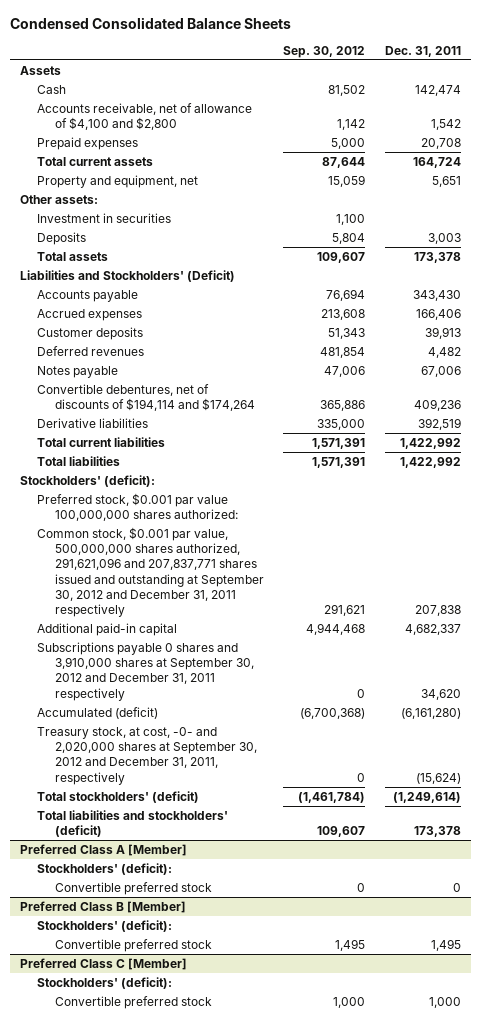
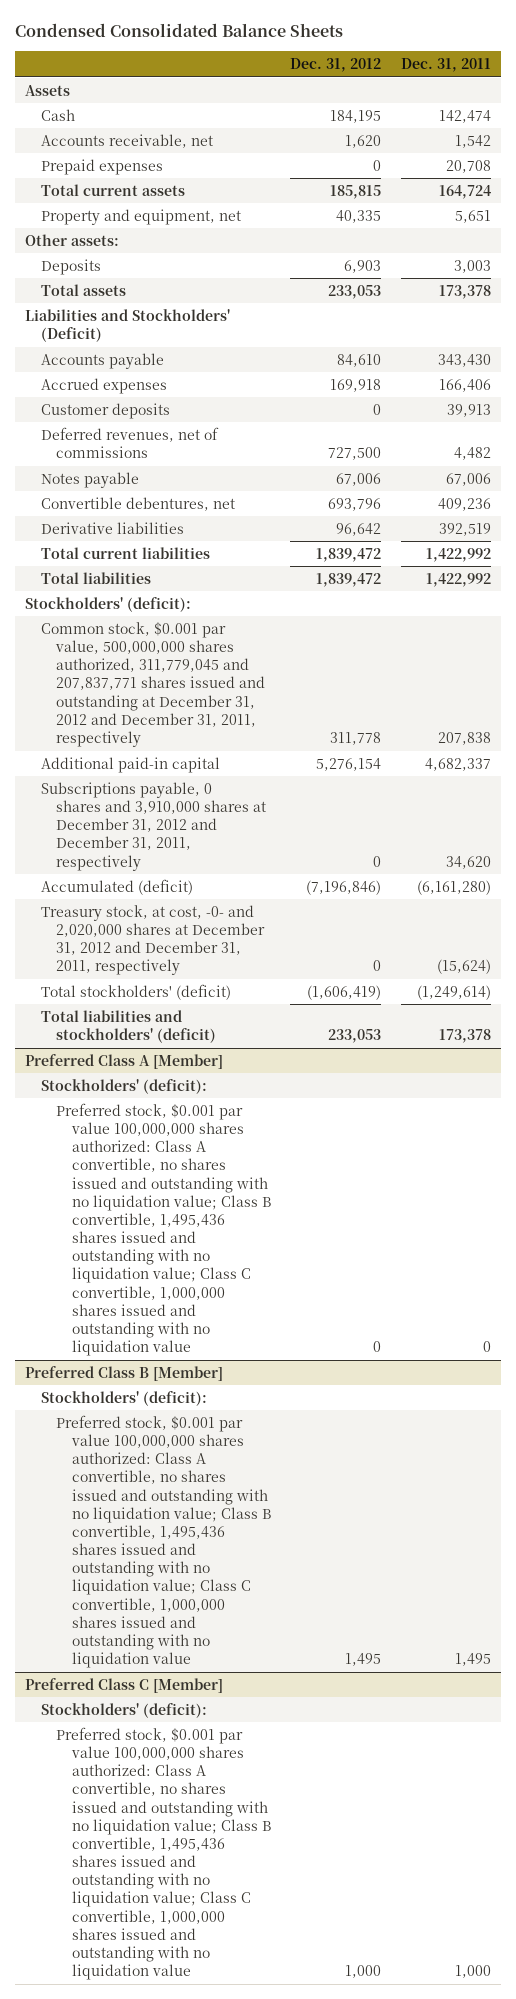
[283,45,366,58] Sep. 30, 2012 -> none
none -> [290,58,382,73] Dec. 31, 2012
[37,102,253,131] Accounts receivable, net of allowance of $4,100 and $2,800 -> [40,133,213,148] Accounts receivable, net
[37,212,172,223] Investment in securities -> none
[37,345,145,356] Deferred revenues -> [40,426,219,459] Deferred revenues, net of commissions
[37,383,255,412] Convertible debentures, net of discounts of $194,114 and $174,264 -> [40,496,235,511] Convertible debentures, net
[37,492,238,522] Preferred stock, $0.001 par value 100,000,000 shares authorized: -> none
[37,526,264,618] Common stock, $0.001 par value, 500,000,000 shares authorized, 291,621,096 and 207,837,771 shares issued and outstanding at September 30, 2012 and December 31, 2011 respectively -> [40,621,266,747] Common stock, $0.001 par value, 500,000,000 shares authorized, 311,779,045 and 207,837,771 shares issued and outstanding at December 31, 2012 and December 31, 2011, respectively
[37,641,254,701] Subscriptions payable 0 shares and 3,910,000 shares at September 30, 2012 and December 31, 2011 respectively -> [40,781,267,871] Subscriptions payable, 0 shares and 3,910,000 shares at December 31, 2012 and December 31, 2011, respectively
[37,726,257,785] Treasury stock, at cost, -0- and 2,020,000 shares at September 30, 2012 and December 31, 2011, respectively -> [40,904,266,976] Treasury stock, at cost, -0- and 2,020,000 shares at December 31, 2012 and December 31, 2011, respectively
[54,881,212,895] Convertible preferred stock -> none
none -> [56,1102,271,1357] Preferred stock, $0.001 par value 100,000,000 shares authorized: Class A convertible, no shares issued and outstanding with no liquidation value; Class B convertible, 1,495,436 shares issued and outstanding with no liquidation value; Class C convertible, 1,000,000 shares issued and outstanding with no liquidation value
[54,938,212,952] Convertible preferred stock -> [56,1414,271,1669] Preferred stock, $0.001 par value 100,000,000 shares authorized: Class A convertible, no shares issued and outstanding with no liquidation value; Class B convertible, 1,495,436 shares issued and outstanding with no liquidation value; Class C convertible, 1,000,000 shares issued and outstanding with no liquidation value
[54,995,212,1009] Convertible preferred stock -> none
none -> [56,1726,271,1981] Preferred stock, $0.001 par value 100,000,000 shares authorized: Class A convertible, no shares issued and outstanding with no liquidation value; Class B convertible, 1,495,436 shares issued and outstanding with no liquidation value; Class C convertible, 1,000,000 shares issued and outstanding with no liquidation value

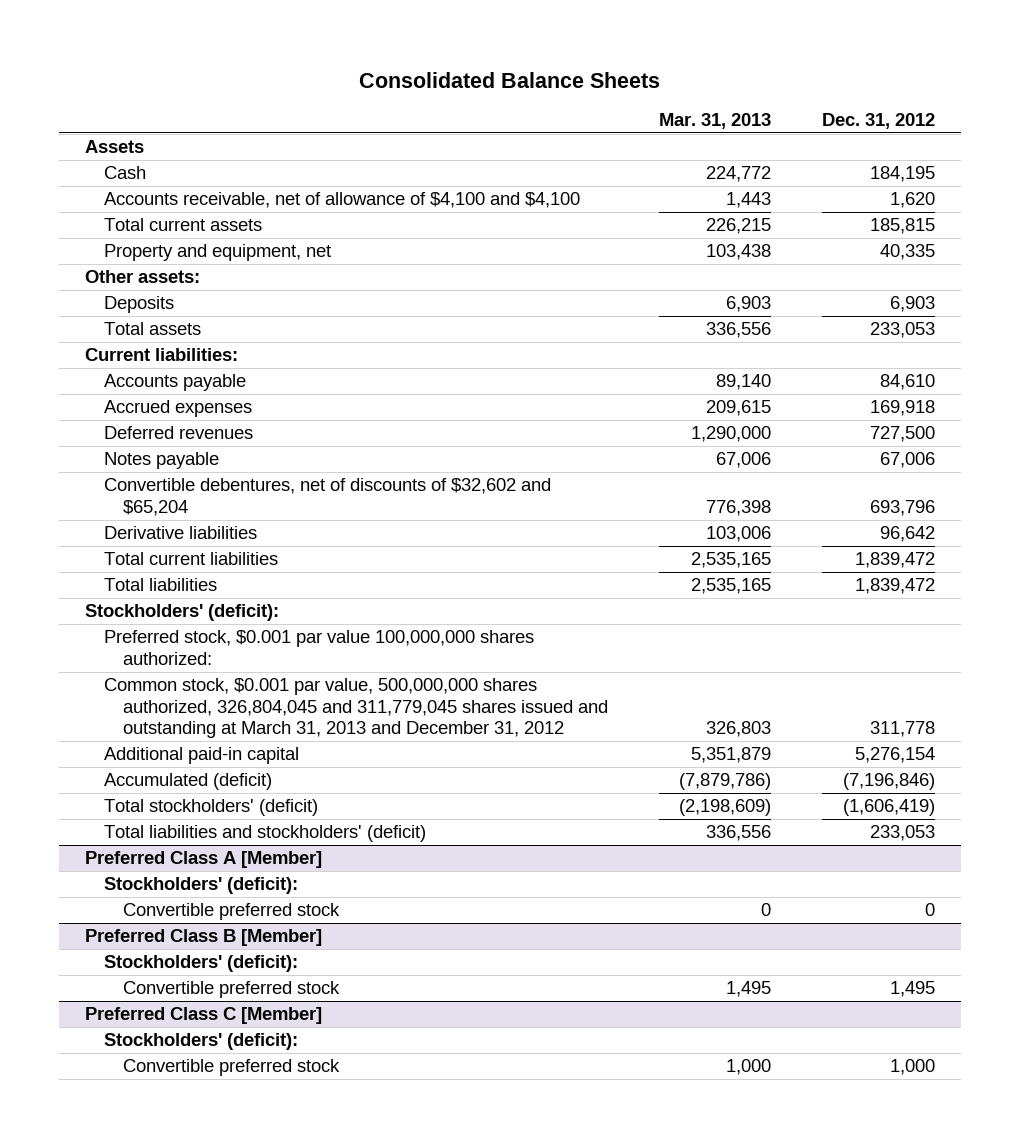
[15,23,344,38] Condensed Consolidated Balance Sheets -> [359,72,661,89] Consolidated Balance Sheets
[400,58,491,73] Dec. 31, 2011 -> none
none -> [659,113,772,130] Mar. 31, 2013
[40,158,163,175] Prepaid expenses -> none
[40,133,213,148] Accounts receivable, net -> [103,192,580,209] Accounts receivable, net of allowance of $4,100 and $4,100
[24,308,230,343] Liabilities and Stockholders' (Deficit) -> none
none -> [84,348,238,362] Current liabilities:
[40,402,170,419] Customer deposits -> none
[40,426,219,459] Deferred revenues, net of commissions -> [103,426,253,440] Deferred revenues
[40,496,235,511] Convertible debentures, net -> [103,478,551,516] Convertible debentures, net of discounts of $32,602 and $65,204
none -> [103,630,534,665] Preferred stock, $0.001 par value 100,000,000 shares authorized:
[40,621,266,747] Common stock, $0.001 par value, 500,000,000 shares authorized, 311,779,045 and 207,837,771 shares issued and outstanding at December 31, 2012 and December 31, 2011, respectively -> [103,678,609,739] Common stock, $0.001 par value, 500,000,000 shares authorized, 326,804,045 and 311,779,045 shares issued and outstanding at March 31, 2013 and December 31, 2012
[40,781,267,871] Subscriptions payable, 0 shares and 3,910,000 shares at December 31, 2012 and December 31, 2011, respectively -> none
[40,904,266,976] Treasury stock, at cost, -0- and 2,020,000 shares at December 31, 2012 and December 31, 2011, respectively -> none
[56,1102,271,1357] Preferred stock, $0.001 par value 100,000,000 shares authorized: Class A convertible, no shares issued and outstanding with no liquidation value; Class B convertible, 1,495,436 shares issued and outstanding with no liquidation value; Class C convertible, 1,000,000 shares issued and outstanding with no liquidation value -> none
none -> [123,903,341,921] Convertible preferred stock
[56,1414,271,1669] Preferred stock, $0.001 par value 100,000,000 shares authorized: Class A convertible, no shares issued and outstanding with no liquidation value; Class B convertible, 1,495,436 shares issued and outstanding with no liquidation value; Class C convertible, 1,000,000 shares issued and outstanding with no liquidation value -> [123,981,341,999] Convertible preferred stock
[56,1726,271,1981] Preferred stock, $0.001 par value 100,000,000 shares authorized: Class A convertible, no shares issued and outstanding with no liquidation value; Class B convertible, 1,495,436 shares issued and outstanding with no liquidation value; Class C convertible, 1,000,000 shares issued and outstanding with no liquidation value -> none
none -> [123,1059,341,1077] Convertible preferred stock

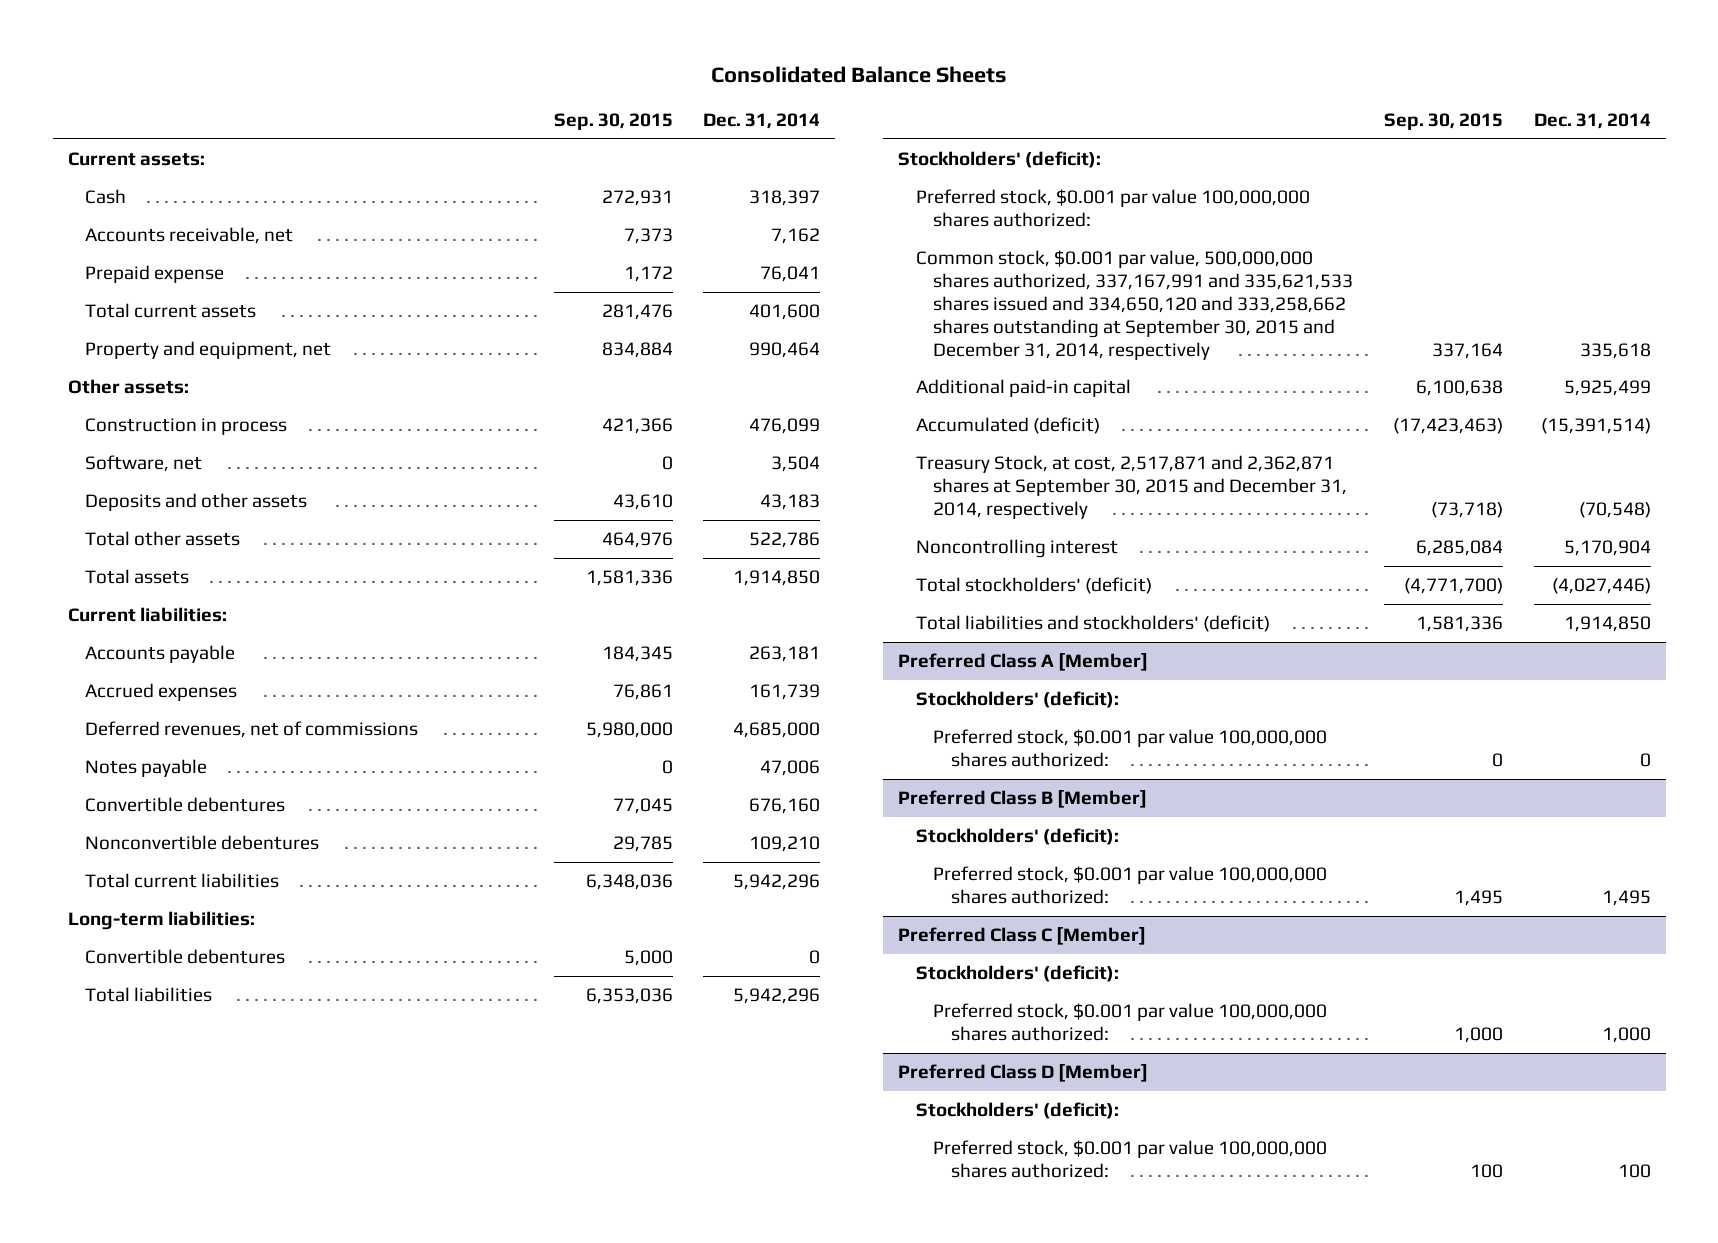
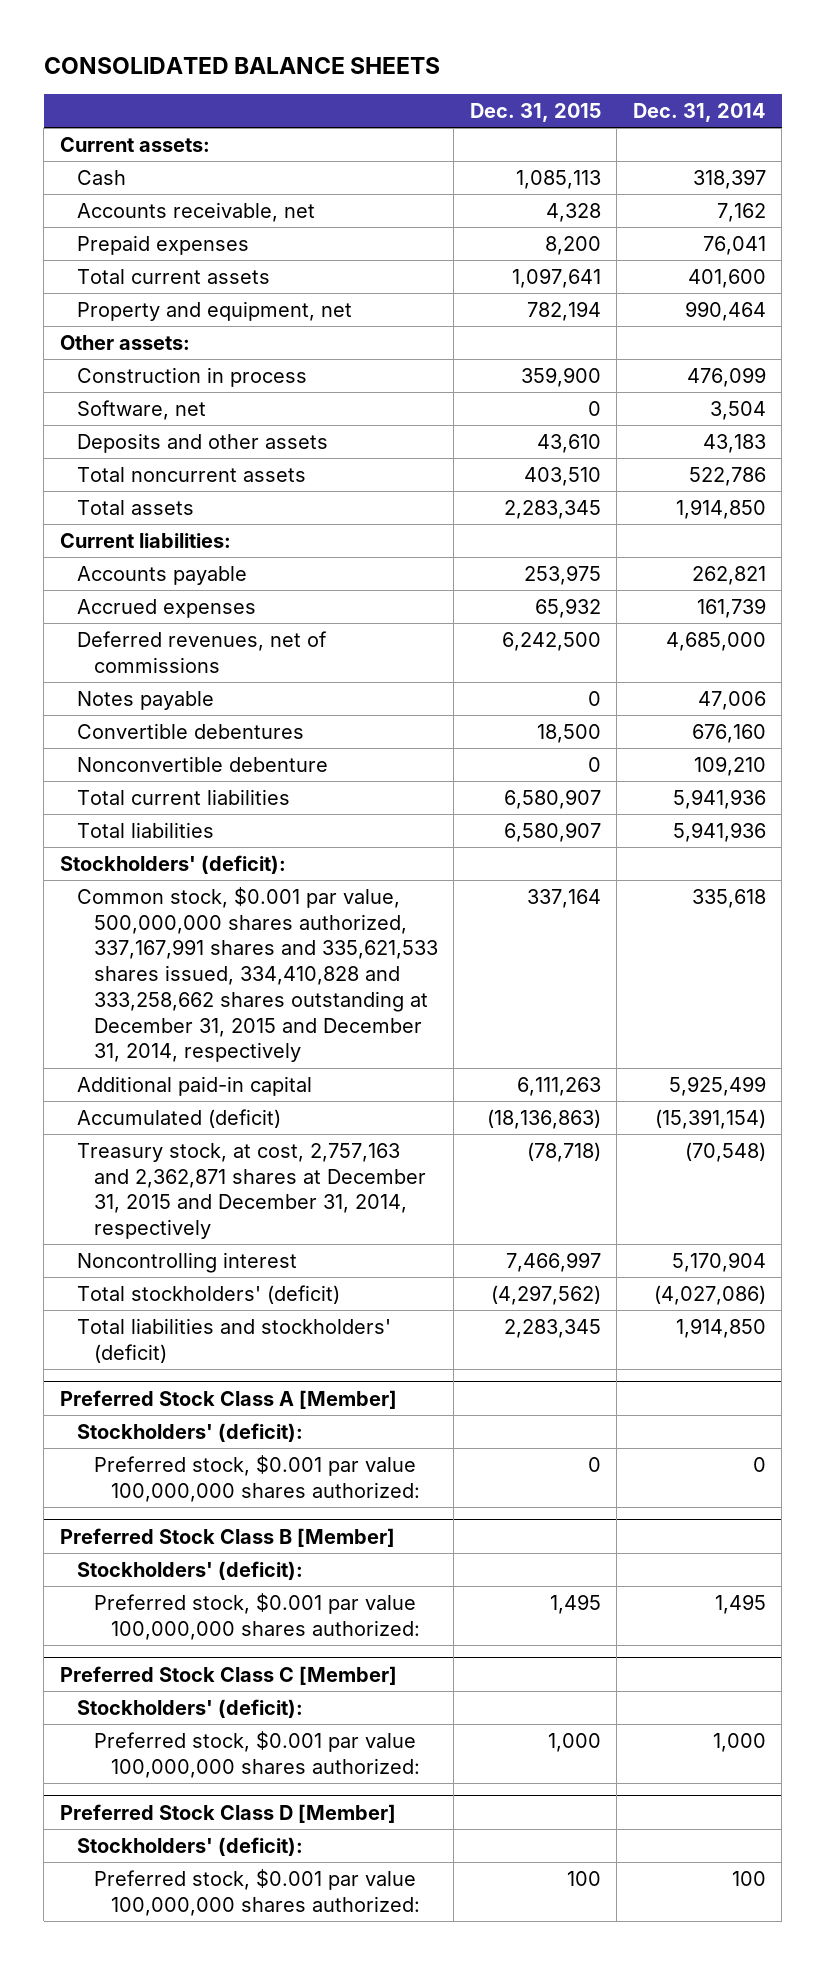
[711,66,1008,84] Consolidated Balance Sheets -> [43,57,440,75] CONSOLIDATED BALANCE SHEETS
[553,113,673,131] Sep. 30, 2015 -> none
none -> [469,103,601,123] Dec. 31, 2015
[85,265,225,284] Prepaid expense -> [76,234,249,255] Prepaid expenses
[85,531,241,547] Total other assets -> [76,466,306,482] Total noncurrent assets
[749,646,821,663] 263,181 -> [691,565,766,585] 262,821
[67,911,255,931] Long-term liabilities: -> none
[85,949,286,965] Convertible debentures -> none
[85,835,320,851] Nonconvertible debentures -> [76,755,328,772] Nonconvertible debenture
[733,874,821,891] 5,942,296 -> [672,788,766,809] 5,941,936
[733,988,821,1005] 5,942,296 -> [672,821,766,842] 5,941,936
[915,189,1310,227] Preferred stock, $0.001 par value 100,000,000 shares authorized: -> none
[915,250,1354,360] Common stock, $0.001 par value, 500,000,000 shares authorized, 337,167,991 and 335,621,533 shares issued and 334,650,120 and 333,258,662 shares outstanding at September 30, 2015 and December 31, 2014, respectively -> [76,886,438,1063] Common stock, $0.001 par value, 500,000,000 shares authorized, 337,167,991 shares and 335,621,533 shares issued, 334,410,828 and 333,258,662 shares outstanding at December 31, 2015 and December 31, 2014, respectively
[1540,418,1651,435] (15,391,514) -> [654,1108,766,1129] (15,391,154)
[915,455,1348,519] Treasury Stock, at cost, 2,517,871 and 2,362,871 shares at September 30, 2015 and December 31, 2014, respectively -> [76,1142,426,1240] Treasury stock, at cost, 2,757,163 and 2,362,871 shares at December 31, 2015 and December 31, 2014, respectively
[1551,578,1651,595] (4,027,446) -> [653,1284,766,1305] (4,027,086)
[898,653,1149,672] Preferred Class A [Member] -> [59,1389,397,1409] Preferred Stock Class A [Member]
[898,790,1148,809] Preferred Class B [Member] -> [59,1527,395,1547] Preferred Stock Class B [Member]
[898,927,1147,946] Preferred Class C [Member] -> [59,1665,397,1685] Preferred Stock Class C [Member]
[898,1064,1149,1083] Preferred Class D [Member] -> [59,1803,396,1823] Preferred Stock Class D [Member]

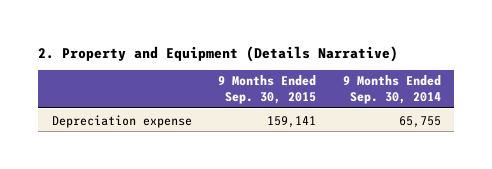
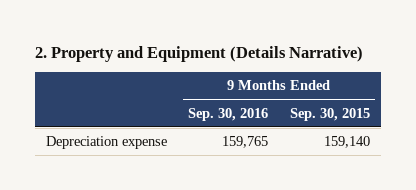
[342,75,441,104] 9 Months Ended Sep. 30, 2014 -> none
none -> [188,107,269,121] Sep. 30, 2016
[267,115,317,128] 159,141 -> [323,136,370,149] 159,140

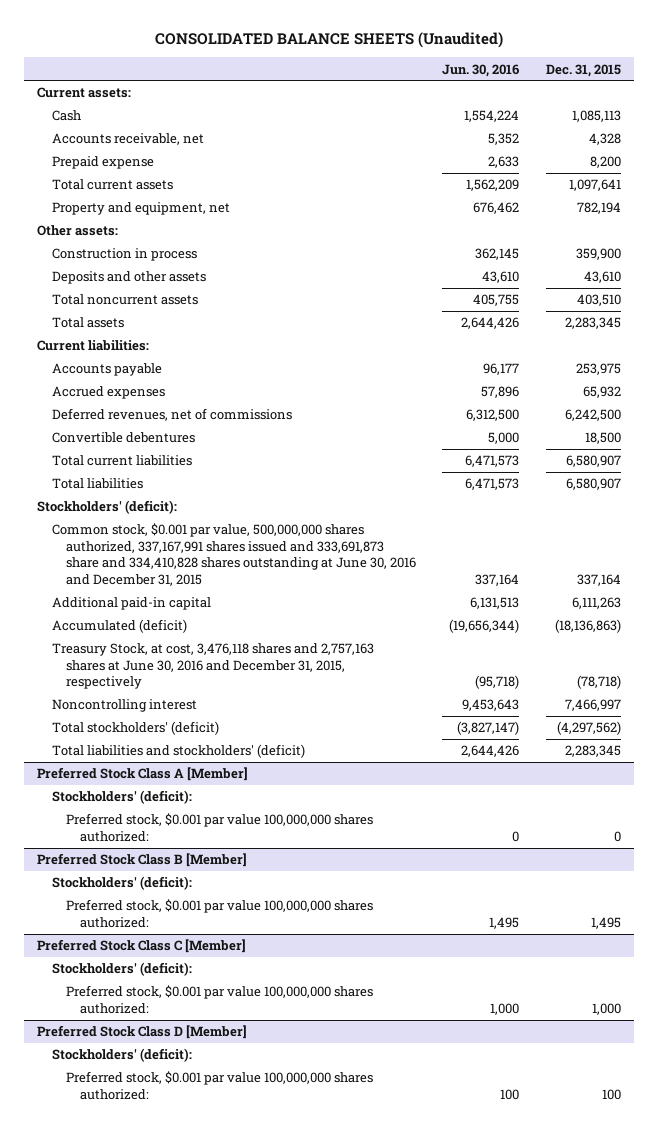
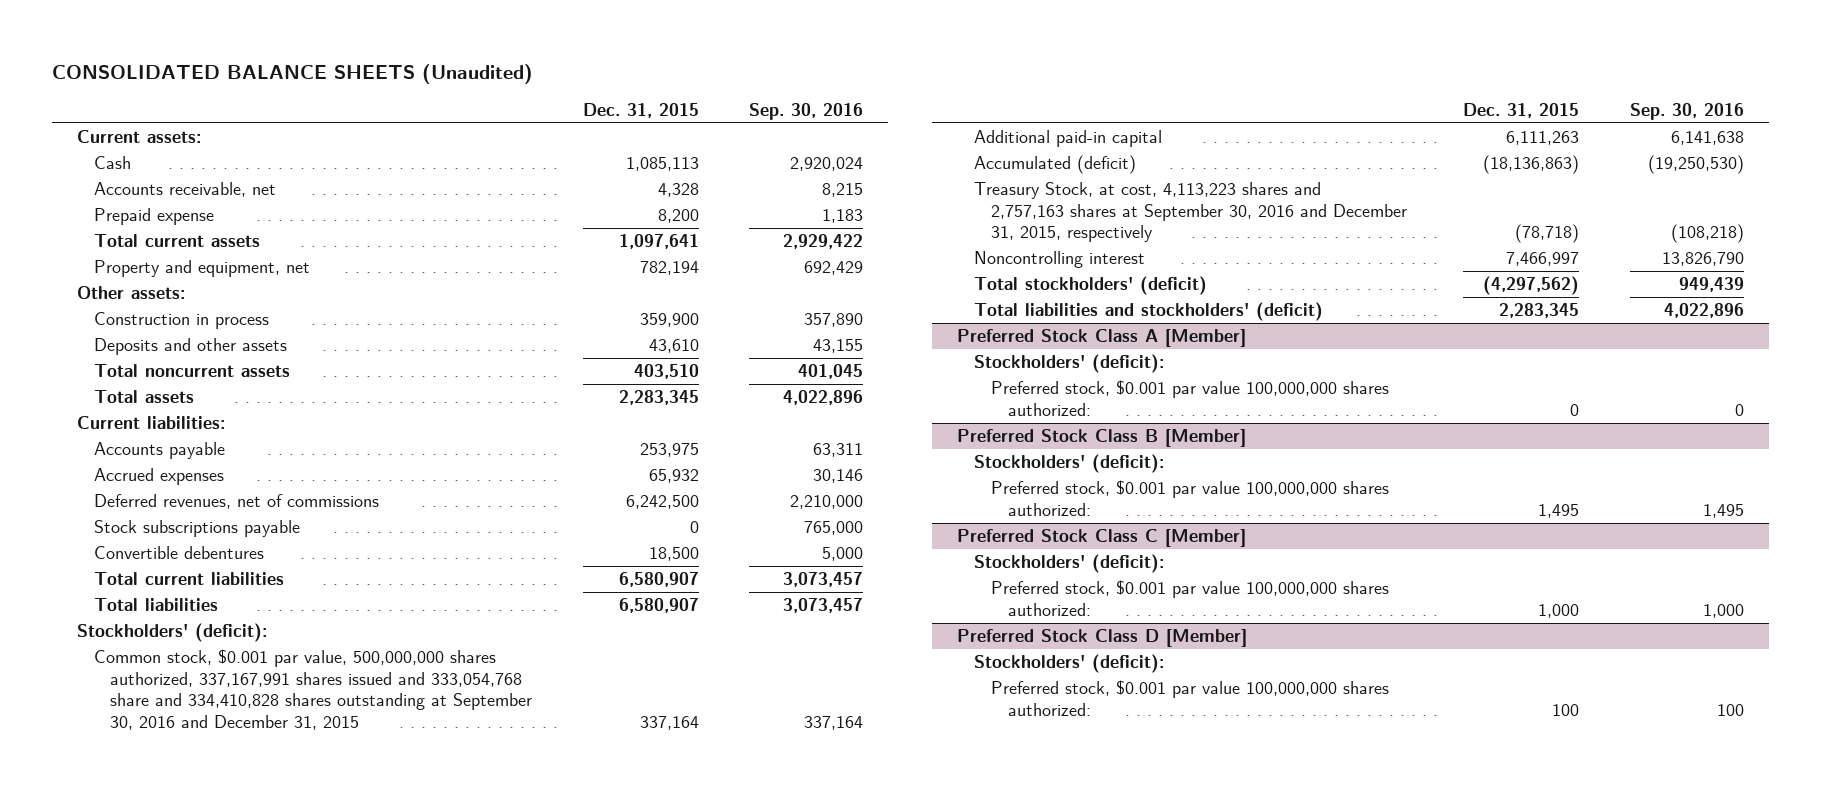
[442,63,520,77] Jun. 30, 2016 -> none
none -> [749,102,864,120] Sep. 30, 2016
none -> [93,520,300,538] Stock subscriptions payable
[51,523,417,586] Common stock, $0.001 par value, 500,000,000 shares authorized, 337,167,991 shares issued and 333,691,873 share and 334,410,828 shares outstanding at June 30, 2016 and December 31, 2015 -> [93,649,533,730] Common stock, $0.001 par value, 500,000,000 shares authorized, 337,167,991 shares issued and 333,054,768 share and 334,410,828 shares outstanding at September 30, 2016 and December 31, 2015
[51,643,374,690] Treasury Stock, at cost, 3,476,118 shares and 2,757,163 shares at June 30, 2016 and December 31, 2015, respectively -> [974,182,1407,243] Treasury Stock, at cost, 4,113,223 shares and 2,757,163 shares at September 30, 2016 and December 31, 2015, respectively

